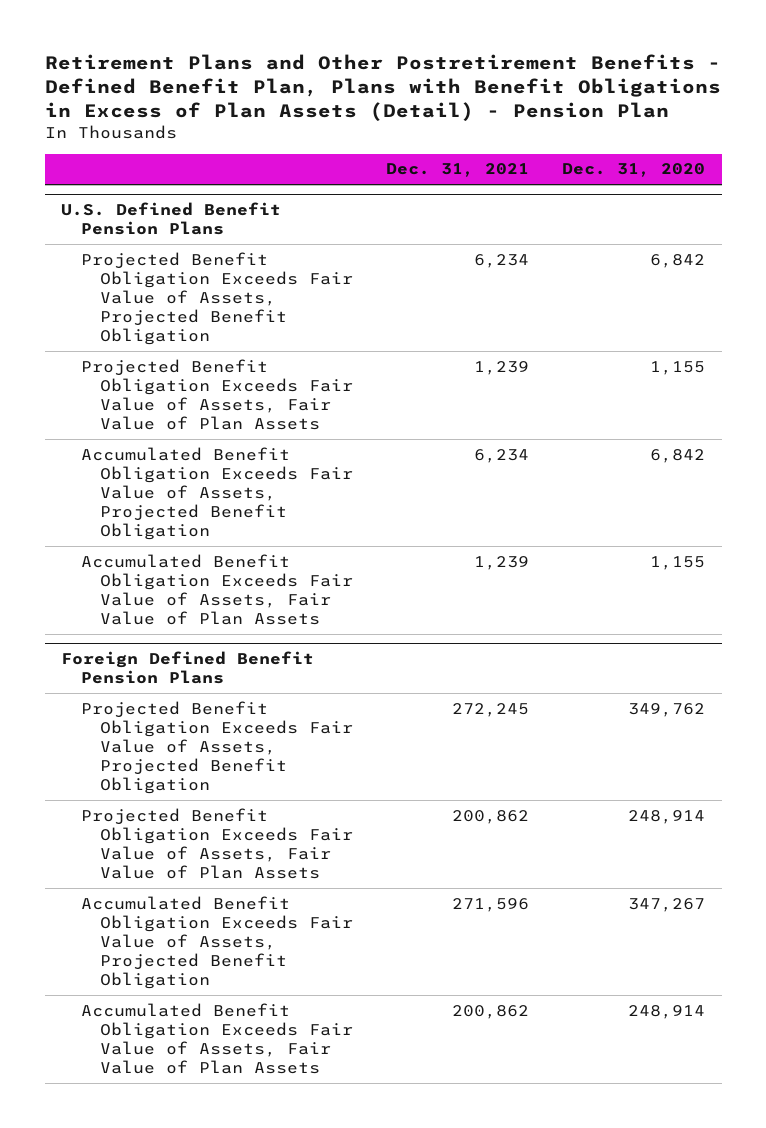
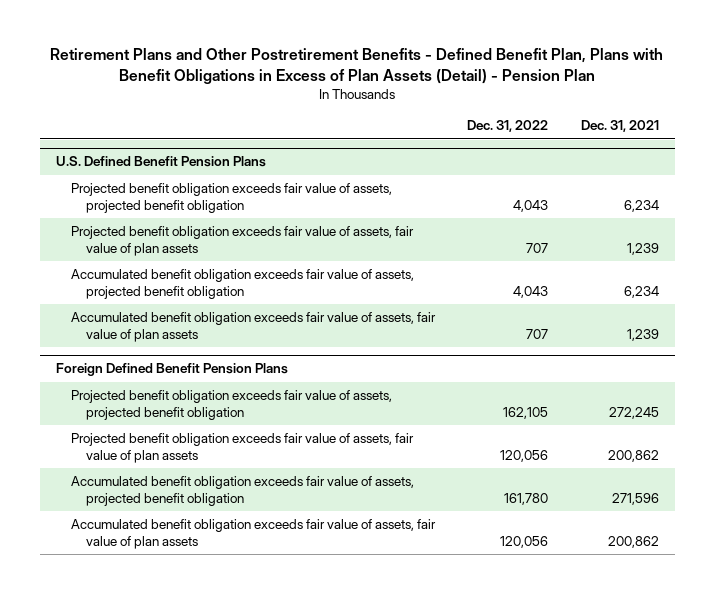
[562,163,706,178] Dec. 31, 2020 -> none
none -> [467,120,549,133] Dec. 31, 2022
[80,251,354,346] Projected Benefit Obligation Exceeds Fair Value of Assets, Projected Benefit Obligation -> [71,183,393,213] Projected benefit obligation exceeds fair value of assets, projected benefit obligation
[80,358,354,431] Projected Benefit Obligation Exceeds Fair Value of Assets, Fair Value of Plan Assets -> [71,226,415,256] Projected benefit obligation exceeds fair value of assets, fair value of plan assets
[80,446,354,541] Accumulated Benefit Obligation Exceeds Fair Value of Assets, Projected Benefit Obligation -> [71,269,415,299] Accumulated benefit obligation exceeds fair value of assets, projected benefit obligation
[80,553,354,626] Accumulated Benefit Obligation Exceeds Fair Value of Assets, Fair Value of Plan Assets -> [71,312,437,342] Accumulated benefit obligation exceeds fair value of assets, fair value of plan assets
[80,700,354,795] Projected Benefit Obligation Exceeds Fair Value of Assets, Projected Benefit Obligation -> [71,390,393,420] Projected benefit obligation exceeds fair value of assets, projected benefit obligation
[80,807,354,880] Projected Benefit Obligation Exceeds Fair Value of Assets, Fair Value of Plan Assets -> [71,433,415,463] Projected benefit obligation exceeds fair value of assets, fair value of plan assets
[80,895,354,990] Accumulated Benefit Obligation Exceeds Fair Value of Assets, Projected Benefit Obligation -> [71,476,415,506] Accumulated benefit obligation exceeds fair value of assets, projected benefit obligation
[80,1002,354,1075] Accumulated Benefit Obligation Exceeds Fair Value of Assets, Fair Value of Plan Assets -> [71,519,437,549] Accumulated benefit obligation exceeds fair value of assets, fair value of plan assets

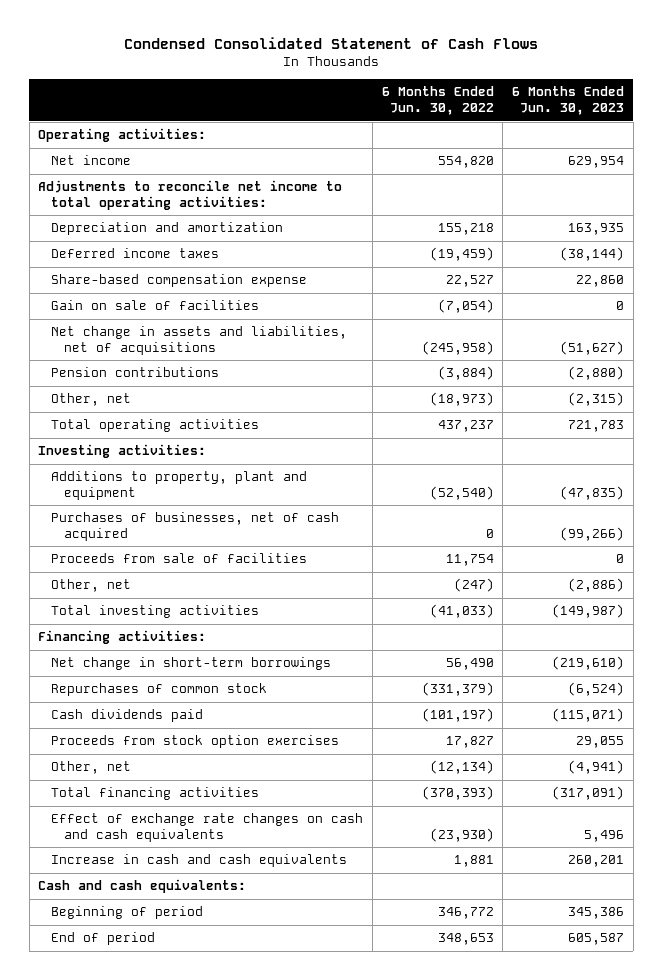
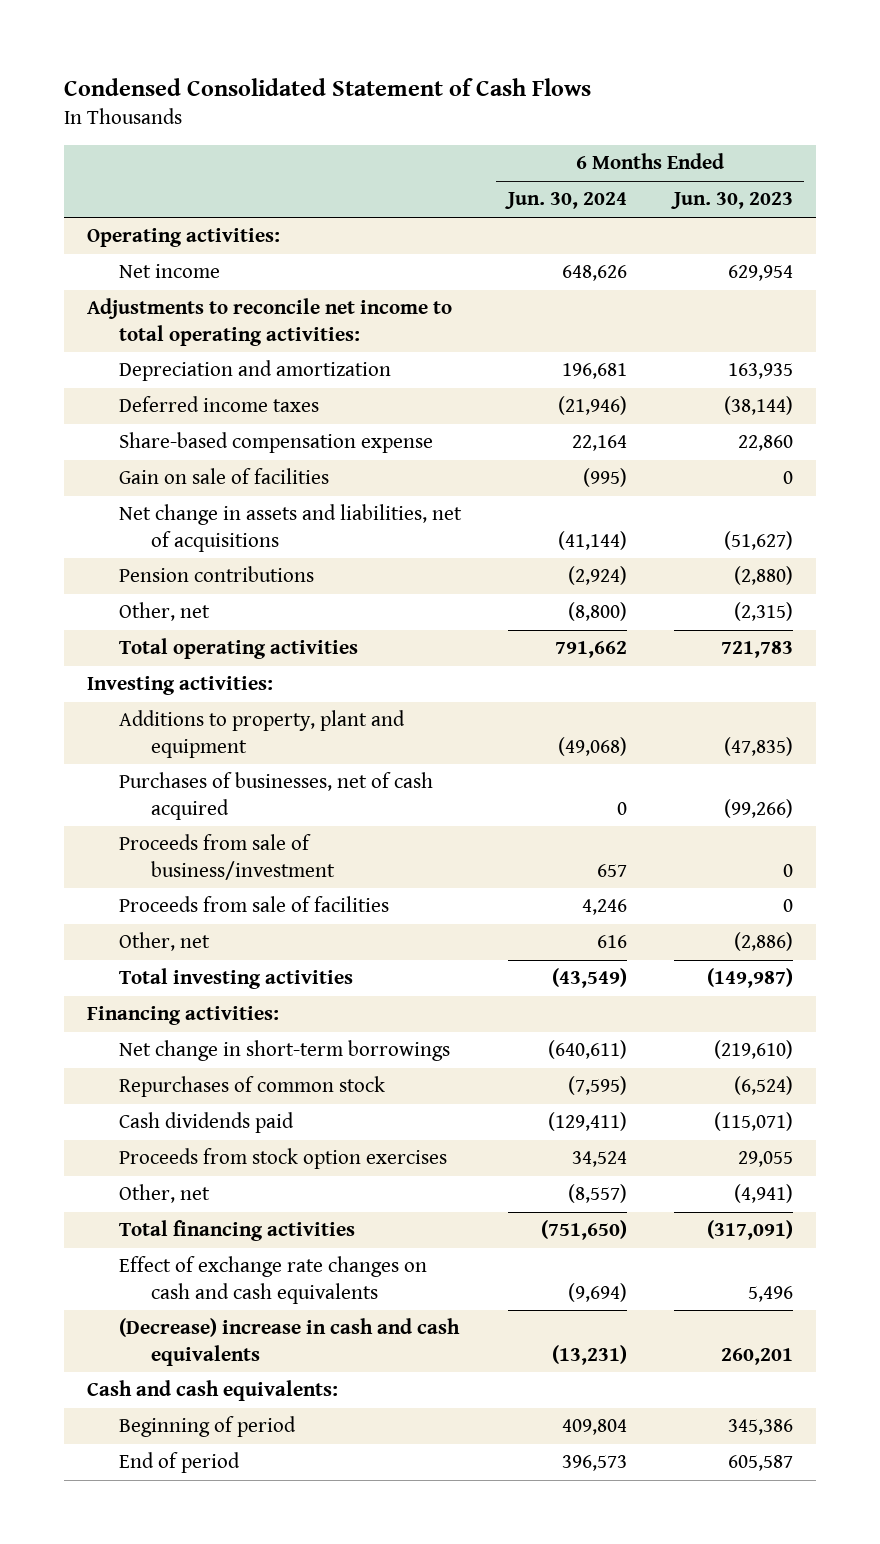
[381,86,494,116] 6 Months Ended Jun. 30, 2022 -> none
none -> [504,192,627,210] Jun. 30, 2024
none -> [119,834,335,880] Proceeds from sale of business/investment
[51,854,348,868] Increase in cash and cash equivalents -> [119,1318,461,1366] (Decrease) increase in cash and cash equivalents

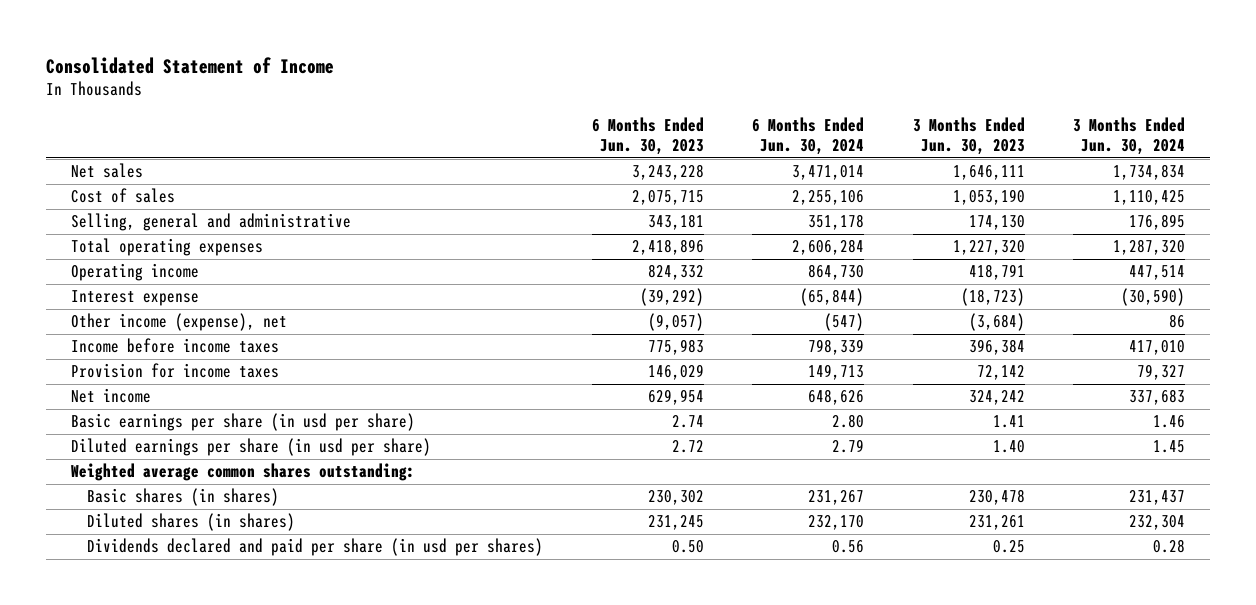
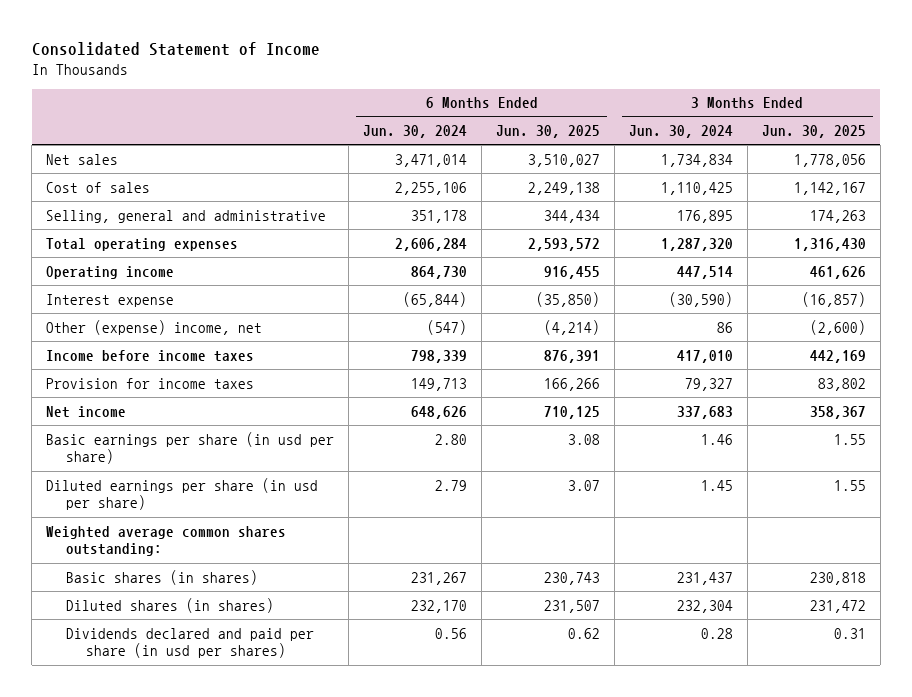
[591,116,704,156] 6 Months Ended Jun. 30, 2023 -> none
[912,116,1025,156] 3 Months Ended Jun. 30, 2023 -> none
none -> [496,124,601,138] Jun. 30, 2025
none -> [761,124,866,138] Jun. 30, 2025
[70,313,287,332] Other income (expense), net -> [46,319,263,335] Other (expense) income, net

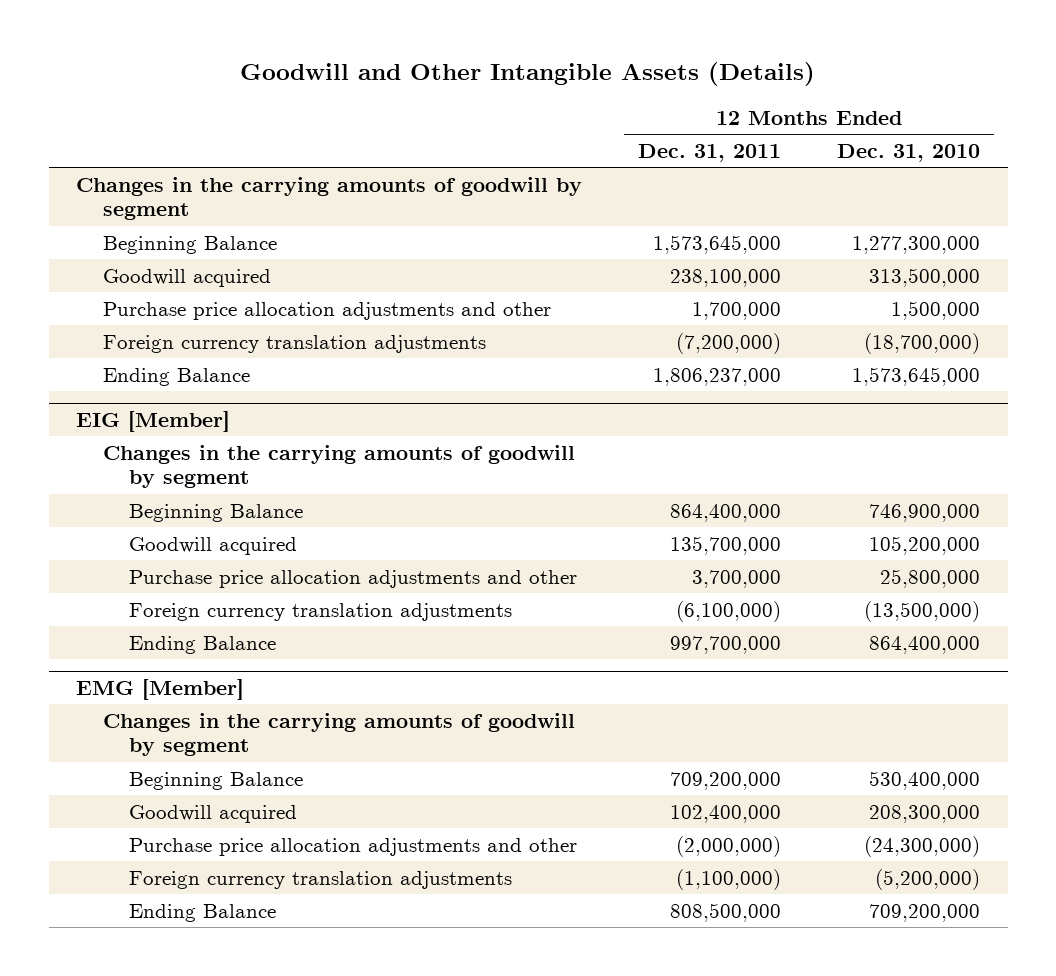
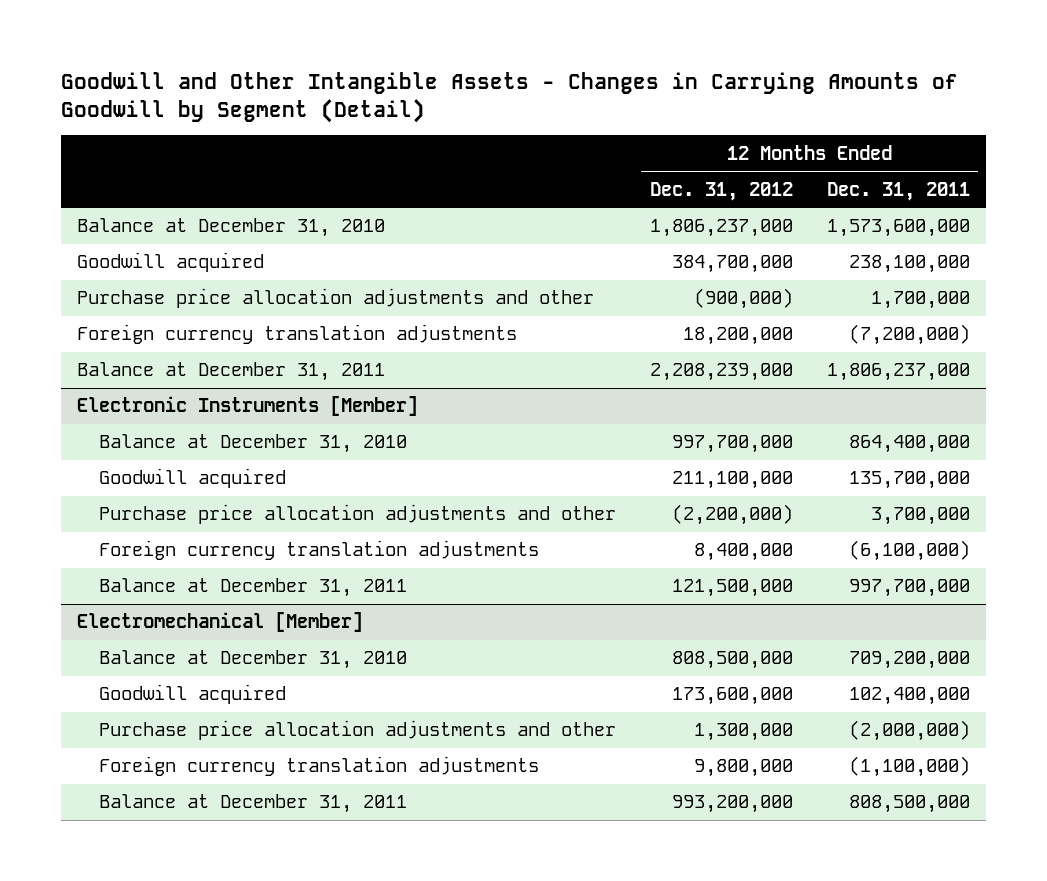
[240,62,816,87] Goodwill and Other Intangible Assets (Details) -> [60,71,958,124] Goodwill and Other Intangible Assets - Changes in Carrying Amounts of Goodwill by Segment (Detail)
[836,143,980,162] Dec. 31, 2010 -> none
none -> [649,181,793,201] Dec. 31, 2012
[76,176,583,221] Changes in the carrying amounts of goodwill by segment -> none
[102,235,277,254] Beginning Balance -> none
none -> [77,218,386,238] Balance at December 31, 2010
[76,410,231,432] EIG [Member] -> none
[102,444,575,489] Changes in the carrying amounts of goodwill by segment -> none
[102,367,250,386] Ending Balance -> [77,362,386,382] Balance at December 31, 2011
none -> [77,396,419,417] Electronic Instruments [Member]
[129,503,304,522] Beginning Balance -> [98,434,407,454] Balance at December 31, 2010
[76,678,245,700] EMG [Member] -> none
[102,712,575,757] Changes in the carrying amounts of goodwill by segment -> none
[129,635,277,654] Ending Balance -> [98,578,407,598] Balance at December 31, 2011
none -> [77,612,364,633] Electromechanical [Member]
[129,771,304,790] Beginning Balance -> [98,650,407,670] Balance at December 31, 2010
[129,903,277,922] Ending Balance -> [98,794,407,814] Balance at December 31, 2011

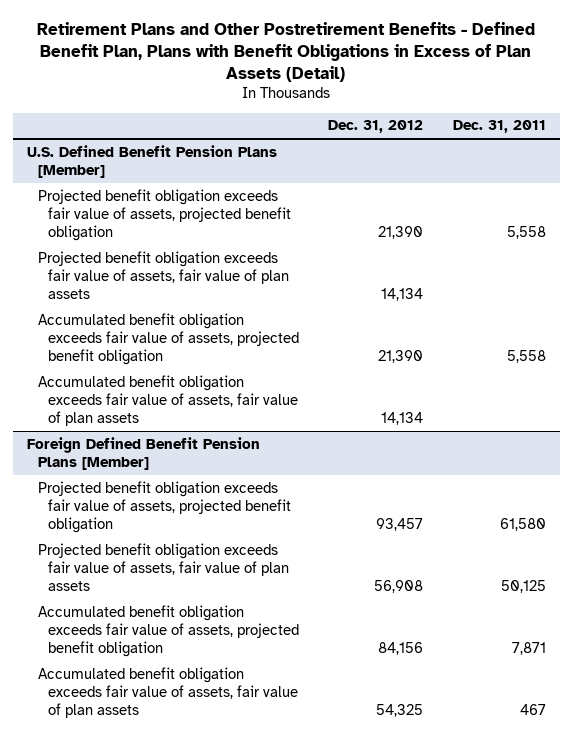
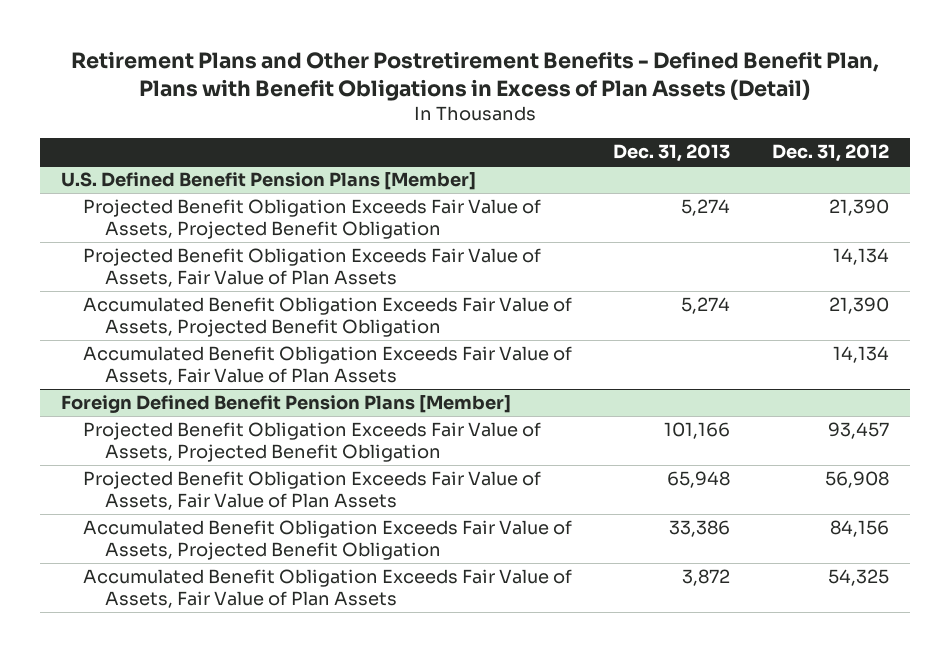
[452,120,546,134] Dec. 31, 2011 -> none
none -> [613,144,731,163] Dec. 31, 2013
[37,188,292,242] Projected benefit obligation exceeds fair value of assets, projected benefit obligation -> [82,199,541,239] Projected Benefit Obligation Exceeds Fair Value of Assets, Projected Benefit Obligation
[37,250,290,300] Projected benefit obligation exceeds fair value of assets, fair value of plan assets -> [82,248,541,287] Projected Benefit Obligation Exceeds Fair Value of Assets, Fair Value of Plan Assets
[37,312,300,366] Accumulated benefit obligation exceeds fair value of assets, projected benefit obligation -> [82,297,572,337] Accumulated Benefit Obligation Exceeds Fair Value of Assets, Projected Benefit Obligation
[37,374,299,427] Accumulated benefit obligation exceeds fair value of assets, fair value of plan assets -> [82,346,572,385] Accumulated Benefit Obligation Exceeds Fair Value of Assets, Fair Value of Plan Assets
[37,480,292,534] Projected benefit obligation exceeds fair value of assets, projected benefit obligation -> [82,422,541,462] Projected Benefit Obligation Exceeds Fair Value of Assets, Projected Benefit Obligation
[37,542,290,592] Projected benefit obligation exceeds fair value of assets, fair value of plan assets -> [82,471,541,510] Projected Benefit Obligation Exceeds Fair Value of Assets, Fair Value of Plan Assets
[37,604,300,658] Accumulated benefit obligation exceeds fair value of assets, projected benefit obligation -> [82,520,572,560] Accumulated Benefit Obligation Exceeds Fair Value of Assets, Projected Benefit Obligation
[37,666,299,719] Accumulated benefit obligation exceeds fair value of assets, fair value of plan assets -> [82,569,572,608] Accumulated Benefit Obligation Exceeds Fair Value of Assets, Fair Value of Plan Assets

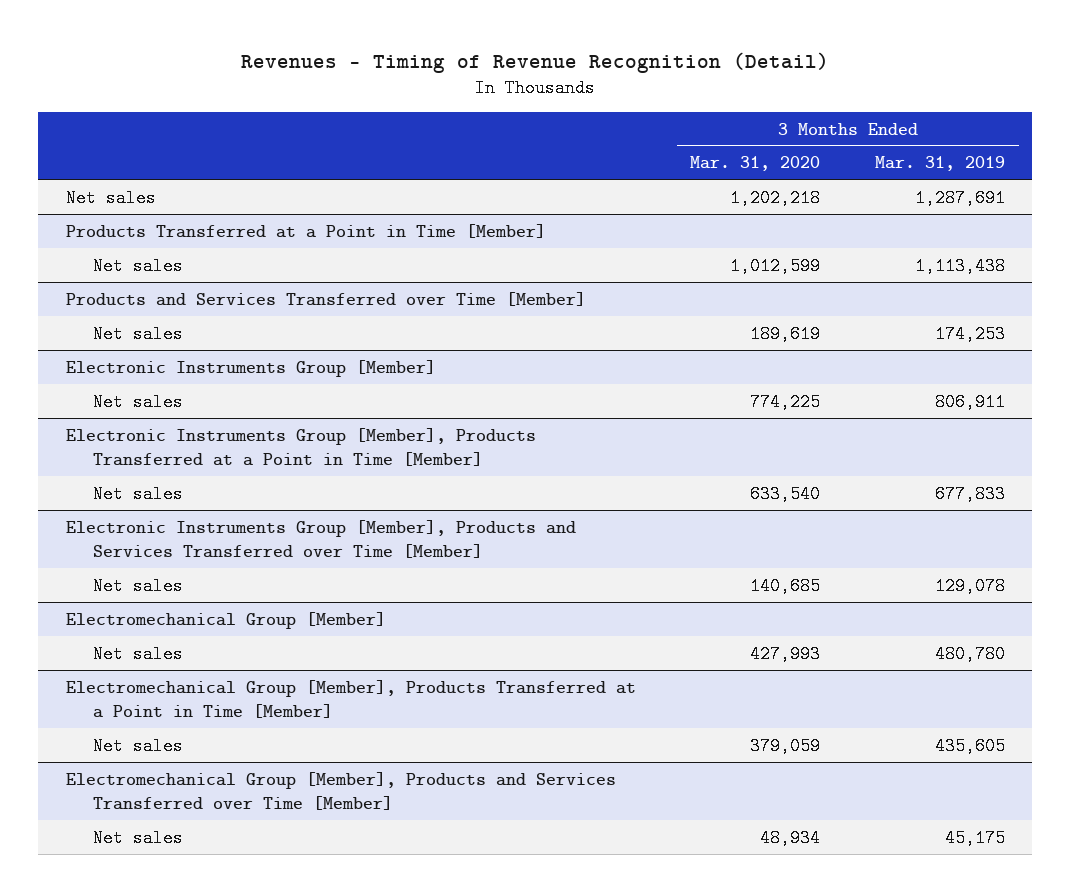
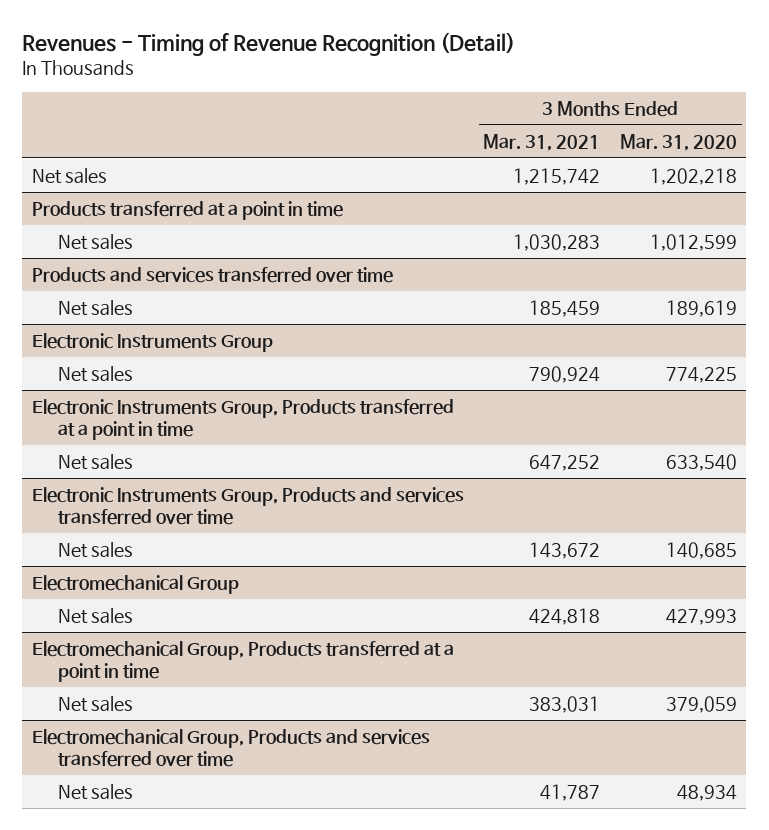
[874,156,1005,172] Mar. 31, 2019 -> none
none -> [483,133,601,151] Mar. 31, 2021
[65,223,546,238] Products Transferred at a Point in Time [Member] -> [31,200,343,220] Products transferred at a point in time
[65,291,586,306] Products and Services Transferred over Time [Member] -> [31,266,393,283] Products and services transferred over time
[65,359,436,377] Electronic Instruments Group [Member] -> [31,332,273,352] Electronic Instruments Group
[65,427,536,466] Electronic Instruments Group [Member], Products Transferred at a Point in Time [Member] -> [31,398,454,440] Electronic Instruments Group, Products transferred at a point in time
[65,519,576,558] Electronic Instruments Group [Member], Products and Services Transferred over Time [Member] -> [31,486,464,525] Electronic Instruments Group, Products and services transferred over time
[65,611,386,629] Electromechanical Group [Member] -> [31,574,239,594] Electromechanical Group
[65,679,636,718] Electromechanical Group [Member], Products Transferred at a Point in Time [Member] -> [31,640,454,682] Electromechanical Group, Products transferred at a point in time
[65,771,616,810] Electromechanical Group [Member], Products and Services Transferred over Time [Member] -> [31,728,430,767] Electromechanical Group, Products and services transferred over time

